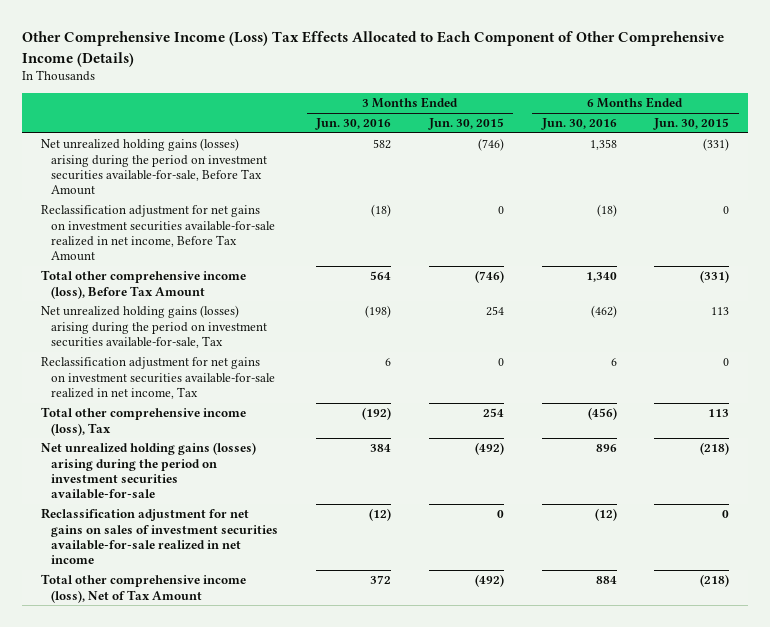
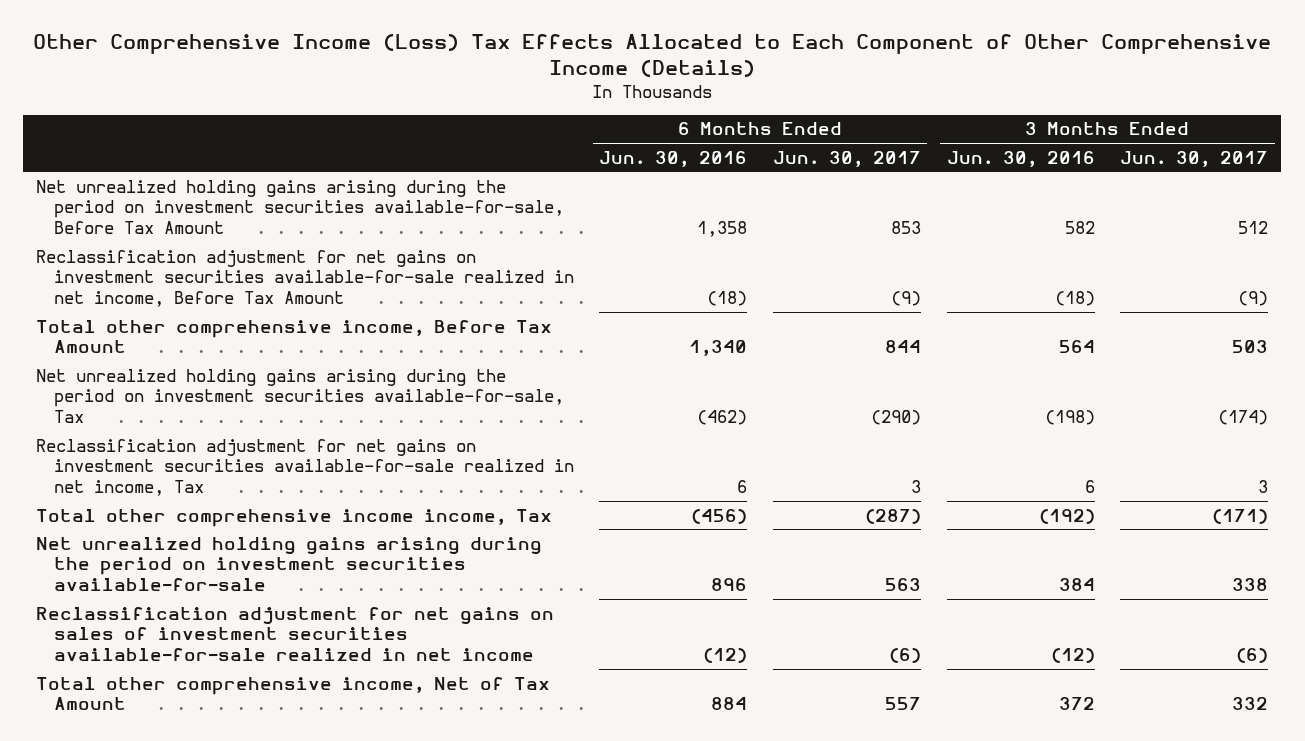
[427,118,504,131] Jun. 30, 2015 -> none
[653,118,730,131] Jun. 30, 2015 -> none
none -> [772,150,921,167] Jun. 30, 2017
none -> [1120,150,1269,167] Jun. 30, 2017
[40,138,268,196] Net unrealized holding gains (losses) arising during the period on investment securities available-for-sale, Before Tax Amount -> [36,179,564,235] Net unrealized holding gains arising during the period on investment securities available-for-sale, Before Tax Amount
[40,270,246,299] Total other comprehensive income (loss), Before Tax Amount -> [36,319,553,354] Total other comprehensive income, Before Tax Amount
[40,305,268,348] Net unrealized holding gains (losses) arising during the period on investment securities available-for-sale, Tax -> [36,368,564,424] Net unrealized holding gains arising during the period on investment securities available-for-sale, Tax
[40,407,246,436] Total other comprehensive income (loss), Tax -> [36,508,553,527] Total other comprehensive income income, Tax
[40,442,256,500] Net unrealized holding gains (losses) arising during the period on investment securities available-for-sale -> [36,536,543,592] Net unrealized holding gains arising during the period on investment securities available-for-sale
[40,574,246,603] Total other comprehensive income (loss), Net of Tax Amount -> [36,676,551,711] Total other comprehensive income, Net of Tax Amount

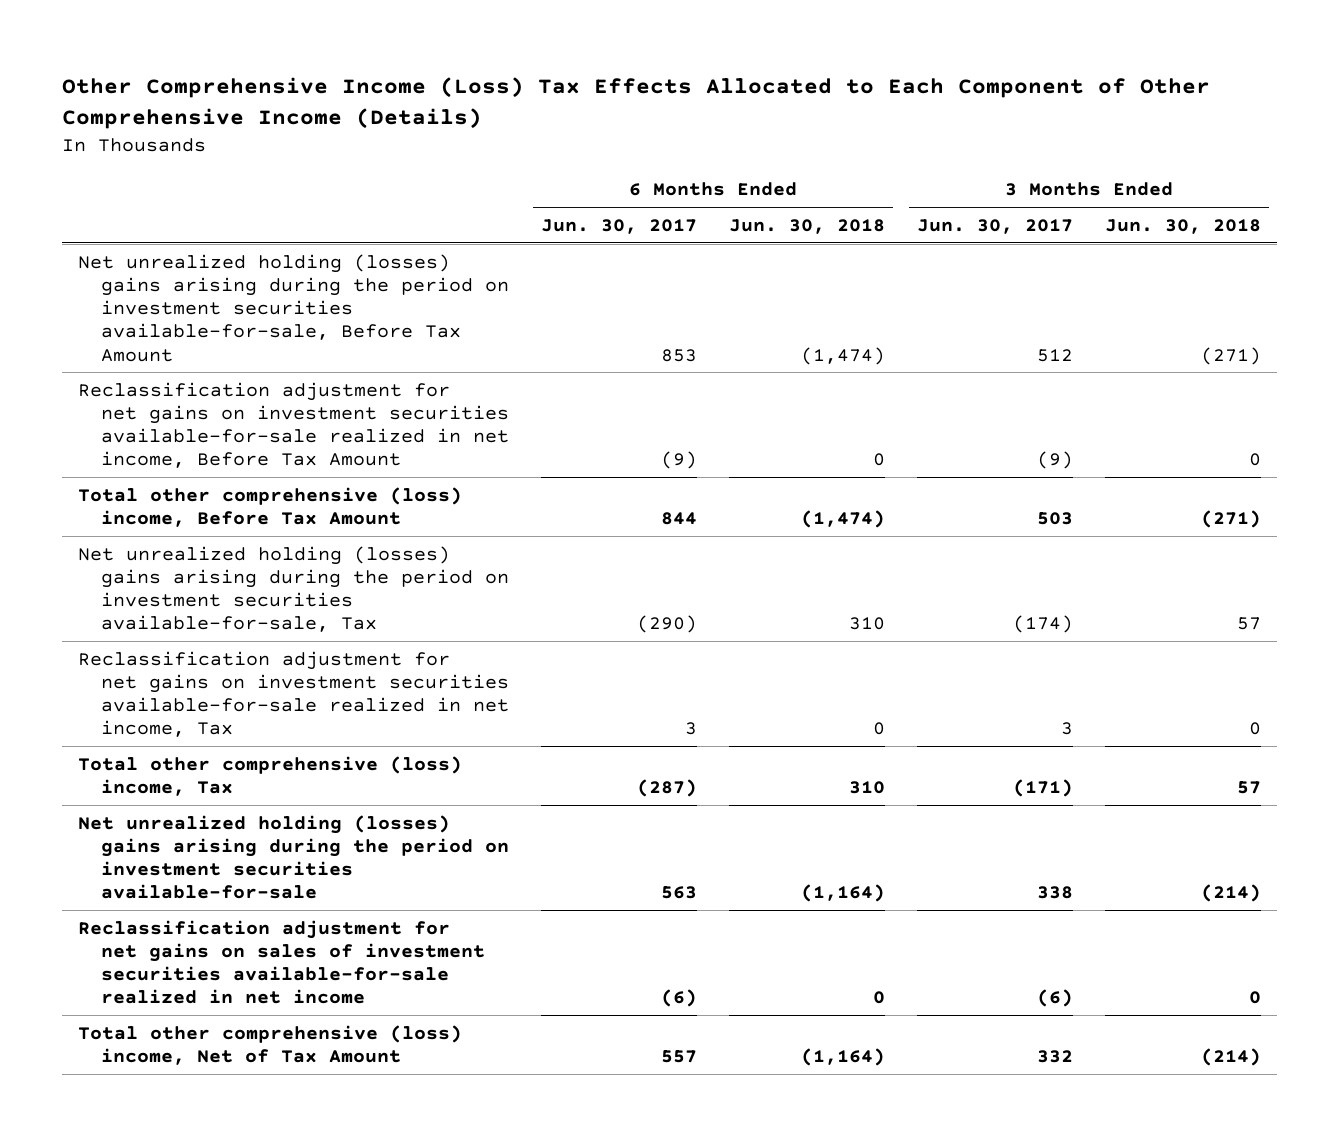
[599,150,748,167] Jun. 30, 2016 -> none
[946,150,1095,167] Jun. 30, 2016 -> none
none -> [729,218,886,234] Jun. 30, 2018
none -> [1104,218,1261,234] Jun. 30, 2018
[36,179,564,235] Net unrealized holding gains arising during the period on investment securities available-for-sale, Before Tax Amount -> [77,253,510,362] Net unrealized holding (losses) gains arising during the period on investment securities available-for-sale, Before Tax Amount
[36,319,553,354] Total other comprehensive income, Before Tax Amount -> [77,486,462,527] Total other comprehensive (loss) income, Before Tax Amount
[36,368,564,424] Net unrealized holding gains arising during the period on investment securities available-for-sale, Tax -> [77,545,510,633] Net unrealized holding (losses) gains arising during the period on investment securities available-for-sale, Tax
[36,508,553,527] Total other comprehensive income income, Tax -> [77,755,462,796] Total other comprehensive (loss) income, Tax
[36,536,543,592] Net unrealized holding gains arising during the period on investment securities available-for-sale -> [77,814,510,900] Net unrealized holding (losses) gains arising during the period on investment securities available-for-sale
[36,676,551,711] Total other comprehensive income, Net of Tax Amount -> [77,1024,462,1065] Total other comprehensive (loss) income, Net of Tax Amount

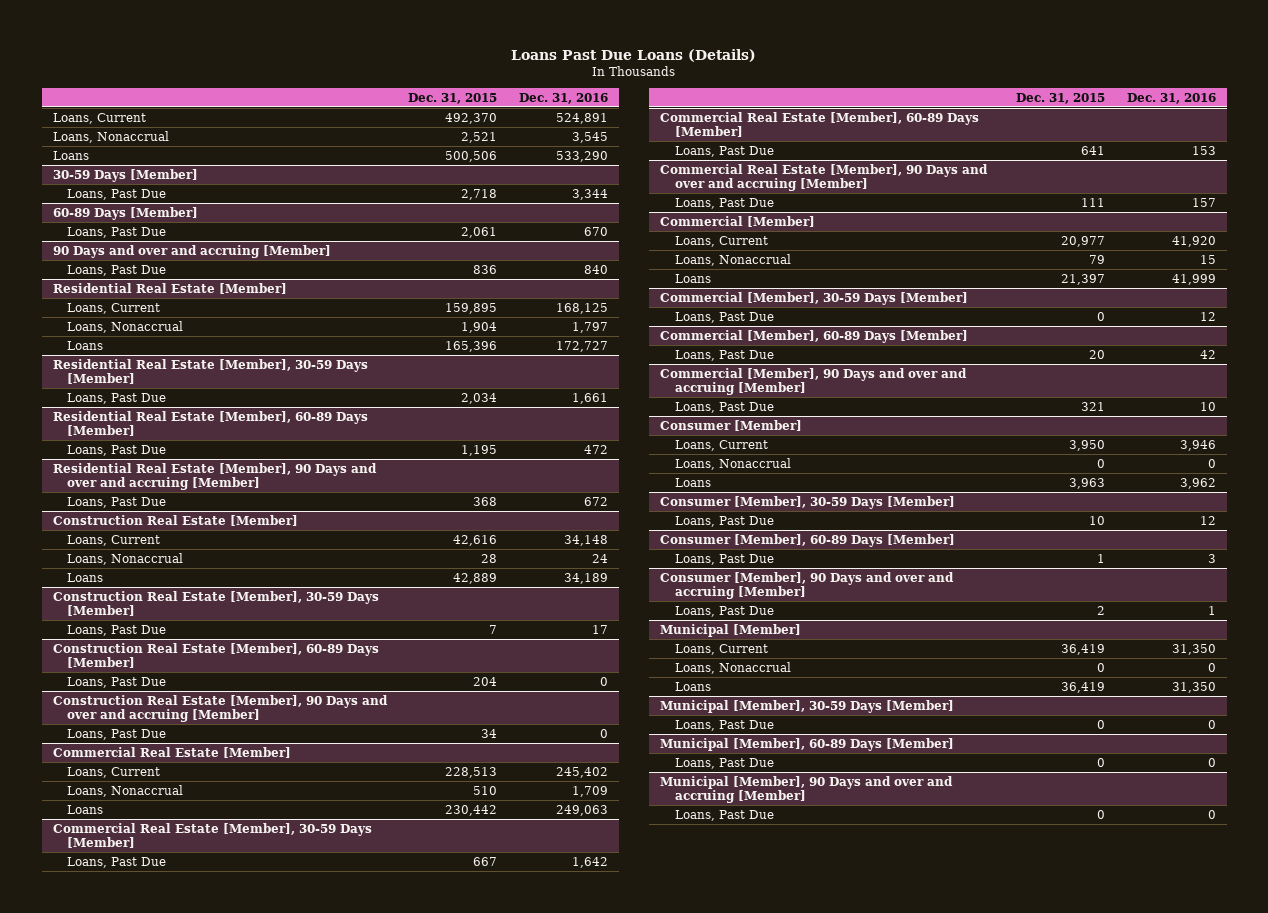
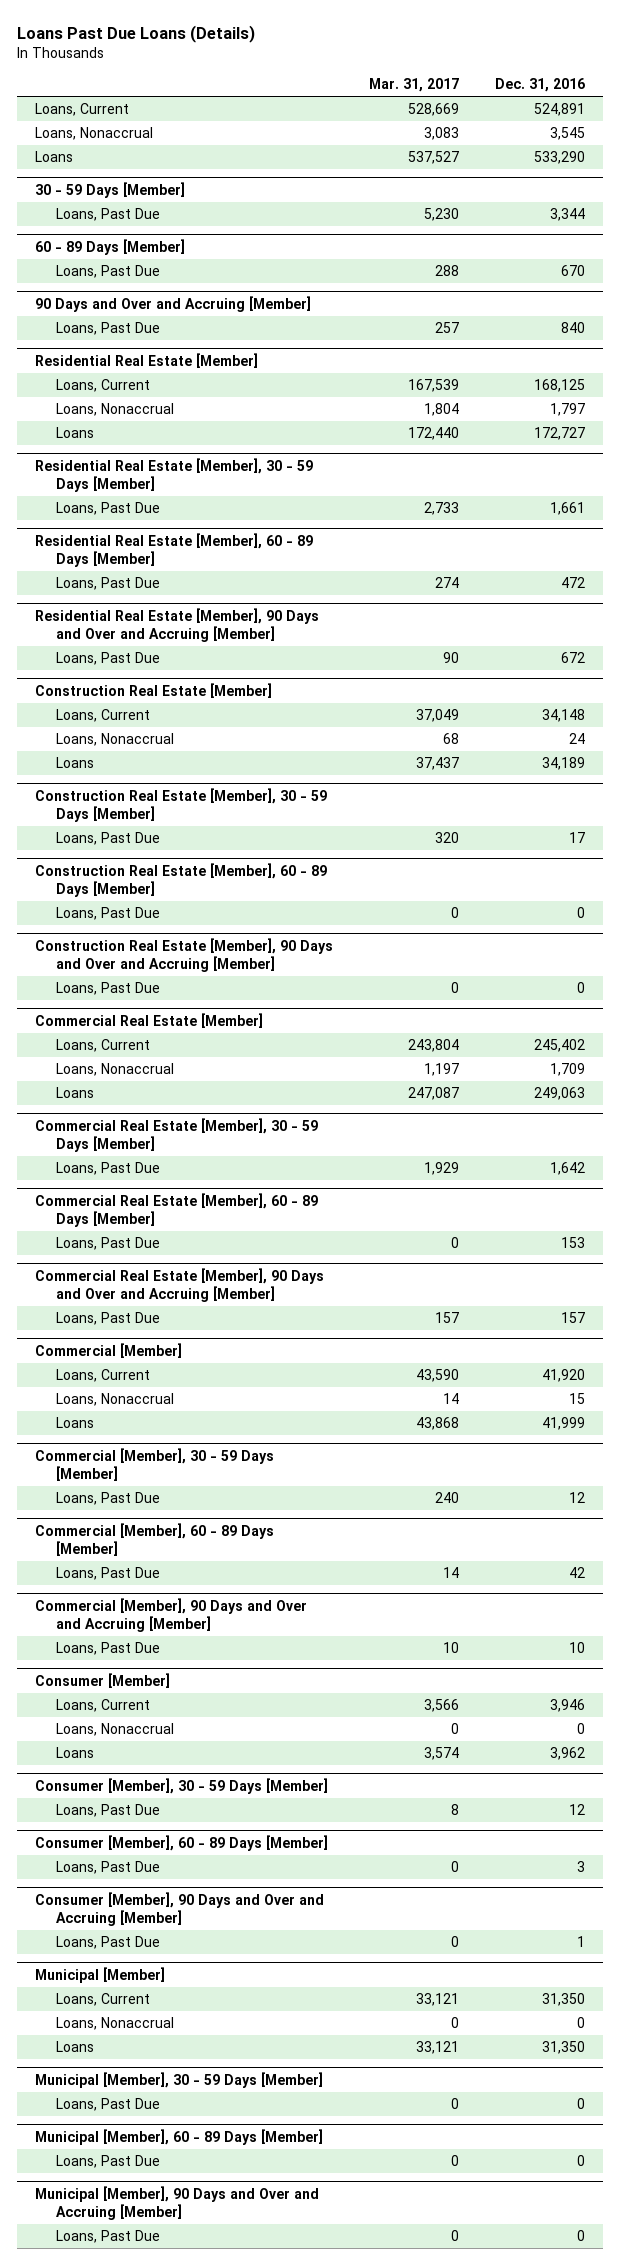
[408,92,498,104] Dec. 31, 2015 -> none
none -> [369,78,460,93] Mar. 31, 2017
[52,168,198,182] 30-59 Days [Member] -> [35,182,186,199] 30 - 59 Days [Member]
[52,206,198,220] 60-89 Days [Member] -> [35,239,186,256] 60 - 89 Days [Member]
[52,244,331,258] 90 Days and over and accruing [Member] -> [35,296,312,313] 90 Days and Over and Accruing [Member]
[52,358,368,385] Residential Real Estate [Member], 30-59 Days [Member] -> [35,458,314,492] Residential Real Estate [Member], 30 - 59 Days [Member]
[52,410,368,437] Residential Real Estate [Member], 60-89 Days [Member] -> [35,533,314,567] Residential Real Estate [Member], 60 - 89 Days [Member]
[52,462,377,491] Residential Real Estate [Member], 90 Days and over and accruing [Member] -> [35,608,320,642] Residential Real Estate [Member], 90 Days and Over and Accruing [Member]
[52,590,379,617] Construction Real Estate [Member], 30-59 Days [Member] -> [35,788,328,822] Construction Real Estate [Member], 30 - 59 Days [Member]
[52,642,379,669] Construction Real Estate [Member], 60-89 Days [Member] -> [35,863,328,897] Construction Real Estate [Member], 60 - 89 Days [Member]
[52,694,388,723] Construction Real Estate [Member], 90 Days and over and accruing [Member] -> [35,938,334,972] Construction Real Estate [Member], 90 Days and Over and Accruing [Member]
[52,822,372,849] Commercial Real Estate [Member], 30-59 Days [Member] -> [35,1118,319,1152] Commercial Real Estate [Member], 30 - 59 Days [Member]
[660,111,980,138] Commercial Real Estate [Member], 60-89 Days [Member] -> [35,1193,319,1227] Commercial Real Estate [Member], 60 - 89 Days [Member]
[660,163,989,192] Commercial Real Estate [Member], 90 Days and over and accruing [Member] -> [35,1268,325,1302] Commercial Real Estate [Member], 90 Days and Over and Accruing [Member]
[660,291,969,305] Commercial [Member], 30-59 Days [Member] -> [35,1448,275,1481] Commercial [Member], 30 - 59 Days [Member]
[660,329,969,343] Commercial [Member], 60-89 Days [Member] -> [35,1523,275,1556] Commercial [Member], 60 - 89 Days [Member]
[660,367,968,396] Commercial [Member], 90 Days and over and accruing [Member] -> [35,1598,308,1632] Commercial [Member], 90 Days and Over and Accruing [Member]
[660,495,956,509] Consumer [Member], 30-59 Days [Member] -> [35,1778,329,1795] Consumer [Member], 30 - 59 Days [Member]
[660,533,956,547] Consumer [Member], 60-89 Days [Member] -> [35,1835,329,1852] Consumer [Member], 60 - 89 Days [Member]
[660,571,955,600] Consumer [Member], 90 Days and over and accruing [Member] -> [35,1892,325,1926] Consumer [Member], 90 Days and Over and Accruing [Member]
[660,699,955,713] Municipal [Member], 30-59 Days [Member] -> [35,2072,324,2089] Municipal [Member], 30 - 59 Days [Member]
[660,737,955,751] Municipal [Member], 60-89 Days [Member] -> [35,2129,324,2146] Municipal [Member], 60 - 89 Days [Member]
[660,775,954,804] Municipal [Member], 90 Days and over and accruing [Member] -> [35,2186,320,2220] Municipal [Member], 90 Days and Over and Accruing [Member]

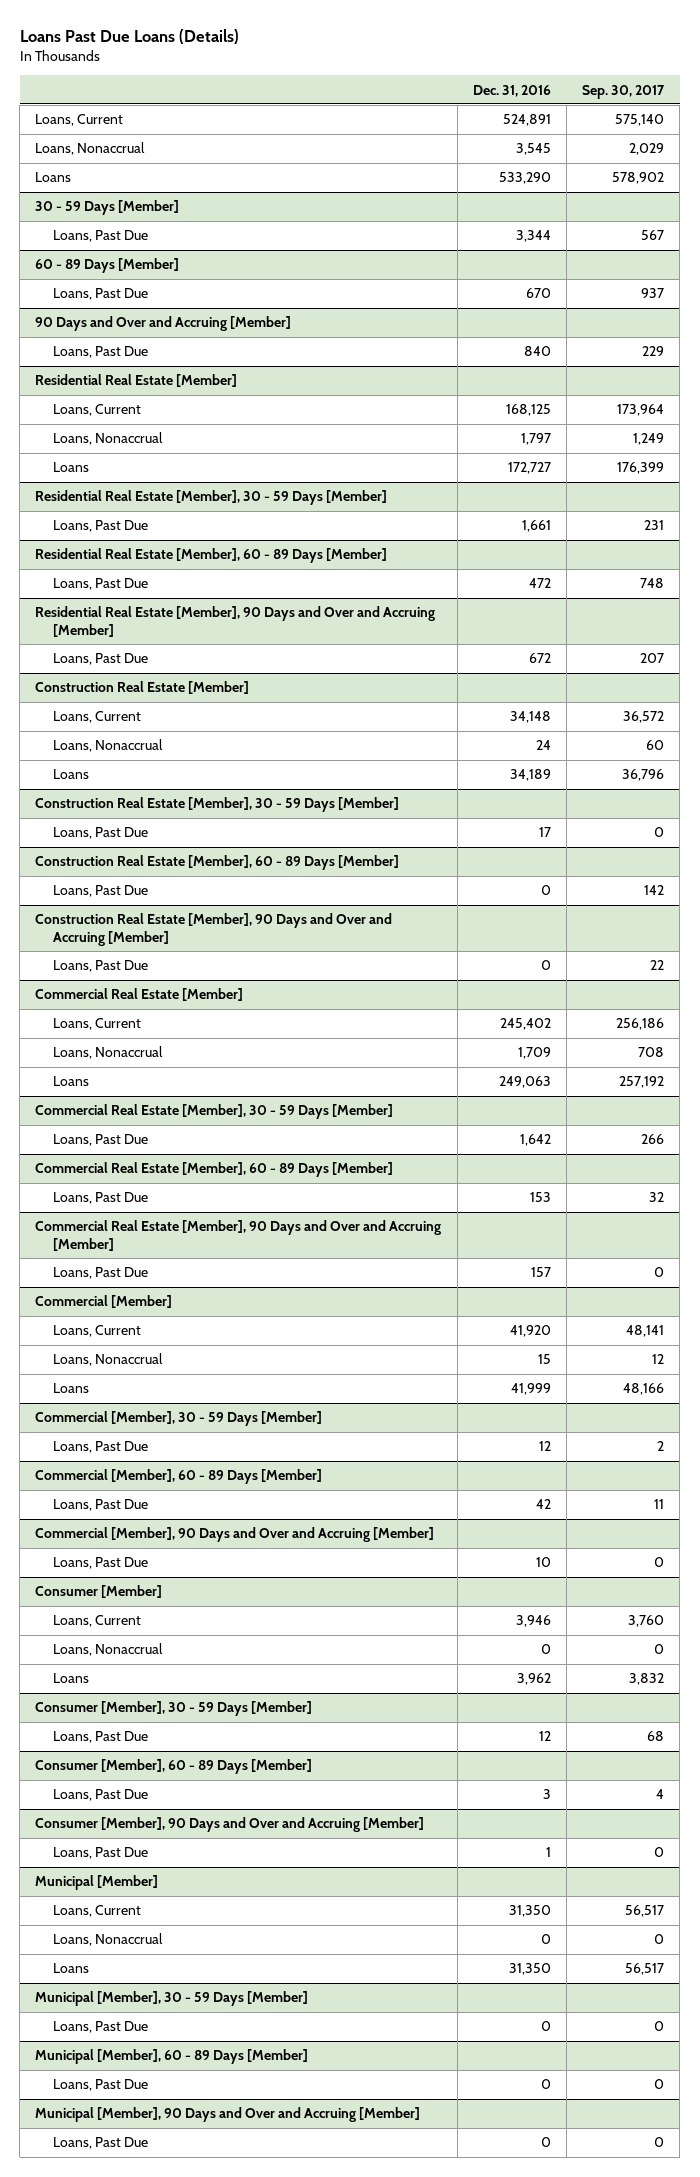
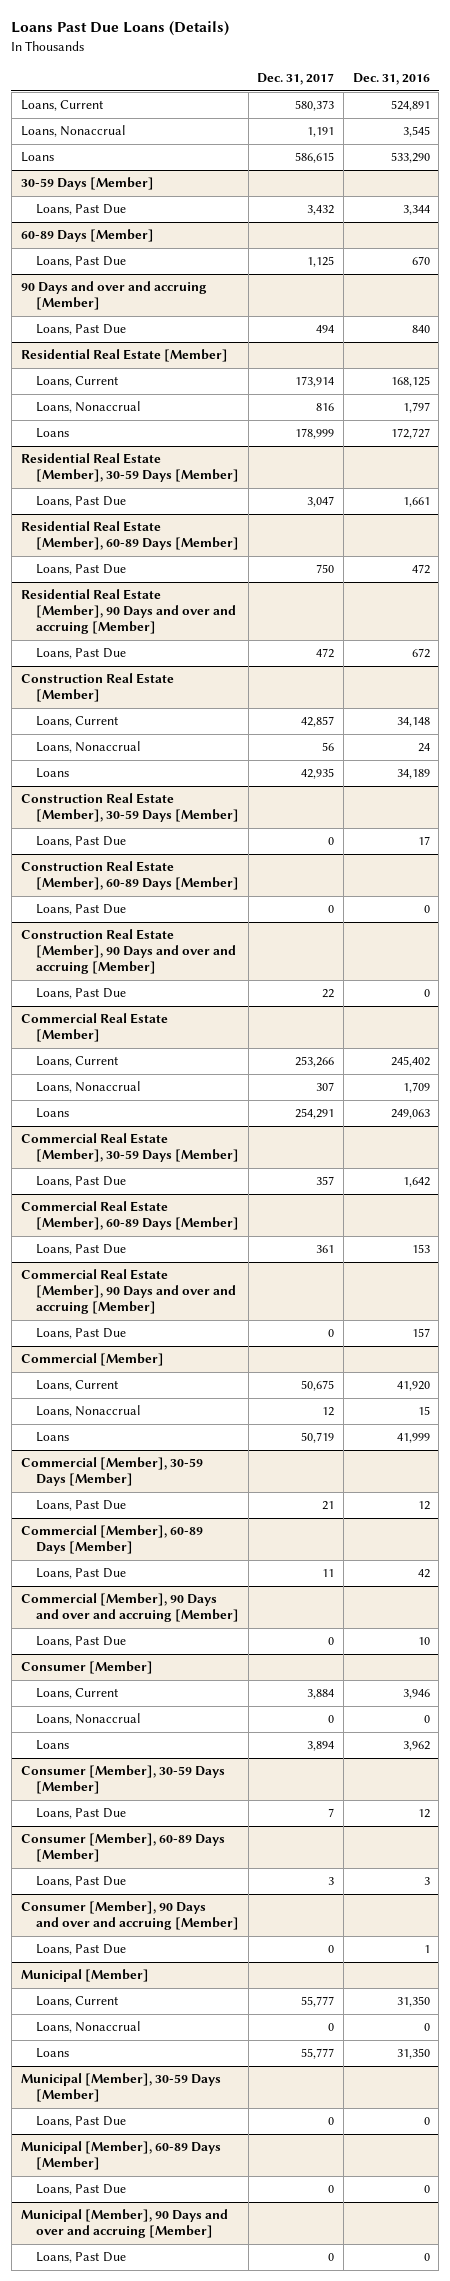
[582,84,666,99] Sep. 30, 2017 -> none
none -> [257,72,335,85] Dec. 31, 2017
[35,200,180,216] 30 - 59 Days [Member] -> [20,177,154,191] 30-59 Days [Member]
[35,258,180,274] 60 - 89 Days [Member] -> [20,229,154,243] 60-89 Days [Member]
[35,316,292,332] 90 Days and Over and Accruing [Member] -> [20,281,207,311] 90 Days and over and accruing [Member]
[35,490,388,506] Residential Real Estate [Member], 30 - 59 Days [Member] -> [20,453,239,483] Residential Real Estate [Member], 30-59 Days [Member]
[35,548,388,564] Residential Real Estate [Member], 60 - 89 Days [Member] -> [20,521,239,551] Residential Real Estate [Member], 60-89 Days [Member]
[35,606,436,637] Residential Real Estate [Member], 90 Days and Over and Accruing [Member] -> [20,589,236,635] Residential Real Estate [Member], 90 Days and over and accruing [Member]
[35,797,400,813] Construction Real Estate [Member], 30 - 59 Days [Member] -> [20,793,239,823] Construction Real Estate [Member], 30-59 Days [Member]
[35,855,400,871] Construction Real Estate [Member], 60 - 89 Days [Member] -> [20,861,239,891] Construction Real Estate [Member], 60-89 Days [Member]
[35,913,393,946] Construction Real Estate [Member], 90 Days and Over and Accruing [Member] -> [20,929,236,975] Construction Real Estate [Member], 90 Days and over and accruing [Member]
[35,1104,394,1120] Commercial Real Estate [Member], 30 - 59 Days [Member] -> [20,1133,239,1163] Commercial Real Estate [Member], 30-59 Days [Member]
[35,1162,394,1178] Commercial Real Estate [Member], 60 - 89 Days [Member] -> [20,1201,239,1231] Commercial Real Estate [Member], 60-89 Days [Member]
[35,1220,442,1251] Commercial Real Estate [Member], 90 Days and Over and Accruing [Member] -> [20,1269,236,1315] Commercial Real Estate [Member], 90 Days and over and accruing [Member]
[35,1411,323,1427] Commercial [Member], 30 - 59 Days [Member] -> [20,1457,203,1487] Commercial [Member], 30-59 Days [Member]
[35,1469,323,1485] Commercial [Member], 60 - 89 Days [Member] -> [20,1525,203,1555] Commercial [Member], 60-89 Days [Member]
[35,1527,435,1543] Commercial [Member], 90 Days and Over and Accruing [Member] -> [20,1593,239,1623] Commercial [Member], 90 Days and over and accruing [Member]
[35,1701,313,1717] Consumer [Member], 30 - 59 Days [Member] -> [20,1765,225,1795] Consumer [Member], 30-59 Days [Member]
[35,1759,313,1775] Consumer [Member], 60 - 89 Days [Member] -> [20,1833,225,1863] Consumer [Member], 60-89 Days [Member]
[35,1817,425,1833] Consumer [Member], 90 Days and Over and Accruing [Member] -> [20,1901,239,1931] Consumer [Member], 90 Days and over and accruing [Member]
[35,1991,309,2007] Municipal [Member], 30 - 59 Days [Member] -> [20,2073,221,2103] Municipal [Member], 30-59 Days [Member]
[35,2049,309,2065] Municipal [Member], 60 - 89 Days [Member] -> [20,2141,221,2171] Municipal [Member], 60-89 Days [Member]
[35,2107,421,2123] Municipal [Member], 90 Days and Over and Accruing [Member] -> [20,2209,228,2239] Municipal [Member], 90 Days and over and accruing [Member]

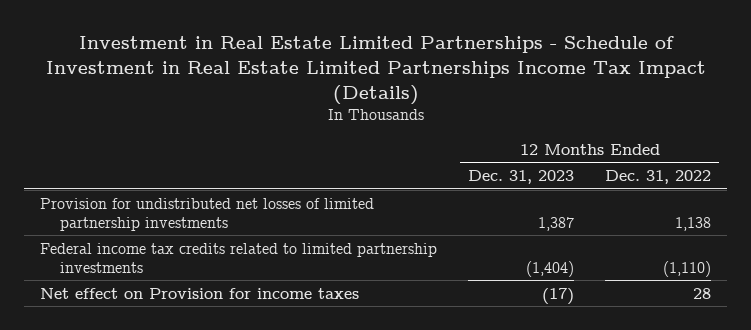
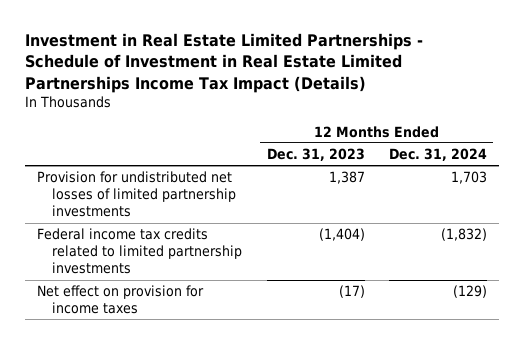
[605,170,712,185] Dec. 31, 2022 -> none
none -> [388,147,487,161] Dec. 31, 2024
[39,287,359,299] Net effect on Provision for income taxes -> [37,285,205,315] Net effect on provision for income taxes

